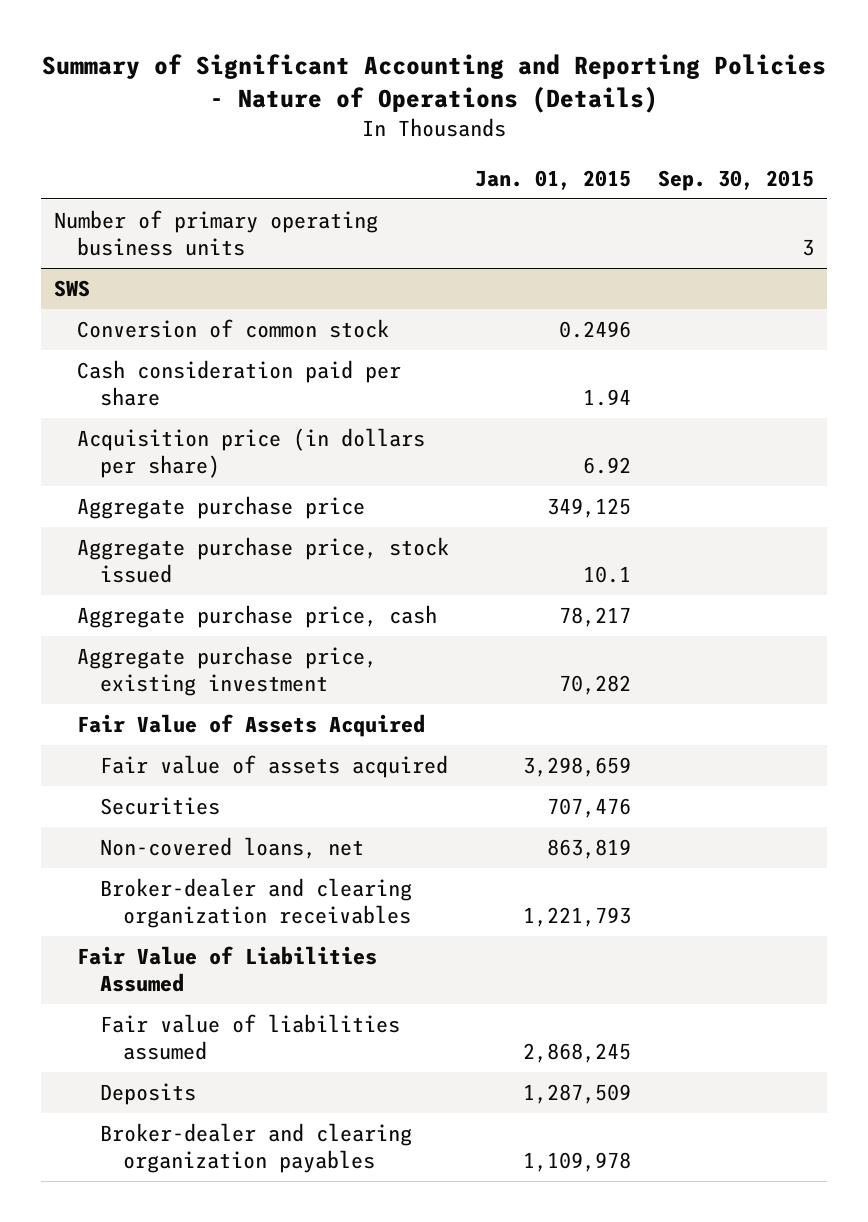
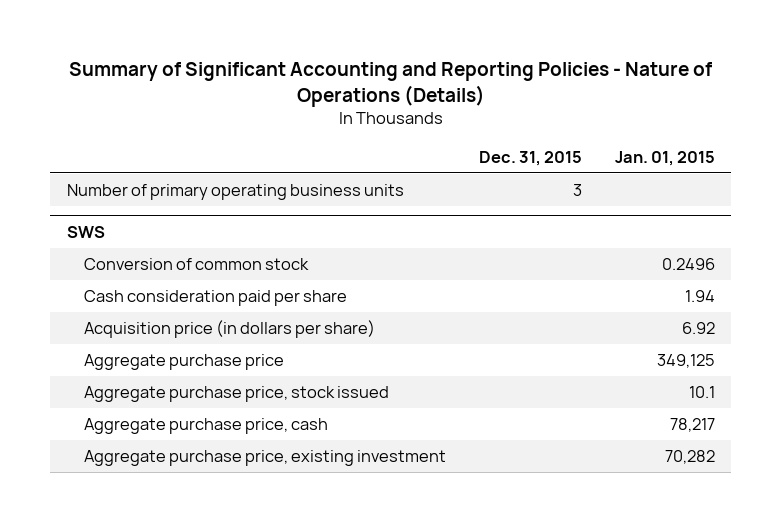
[657,169,814,191] Sep. 30, 2015 -> none
none -> [479,150,583,166] Dec. 31, 2015
[76,714,425,738] Fair Value of Assets Acquired -> none
[99,755,448,779] Fair value of assets acquired -> none
[99,797,220,816] Securities -> none
[99,837,364,860] Non-covered loans, net -> none
[99,878,412,928] Broker-dealer and clearing organization receivables -> none
[76,946,377,992] Fair Value of Liabilities Assumed -> none
[99,1014,400,1060] Fair value of liabilities assumed -> none
[99,1083,196,1106] Deposits -> none
[99,1123,412,1173] Broker-dealer and clearing organization payables -> none

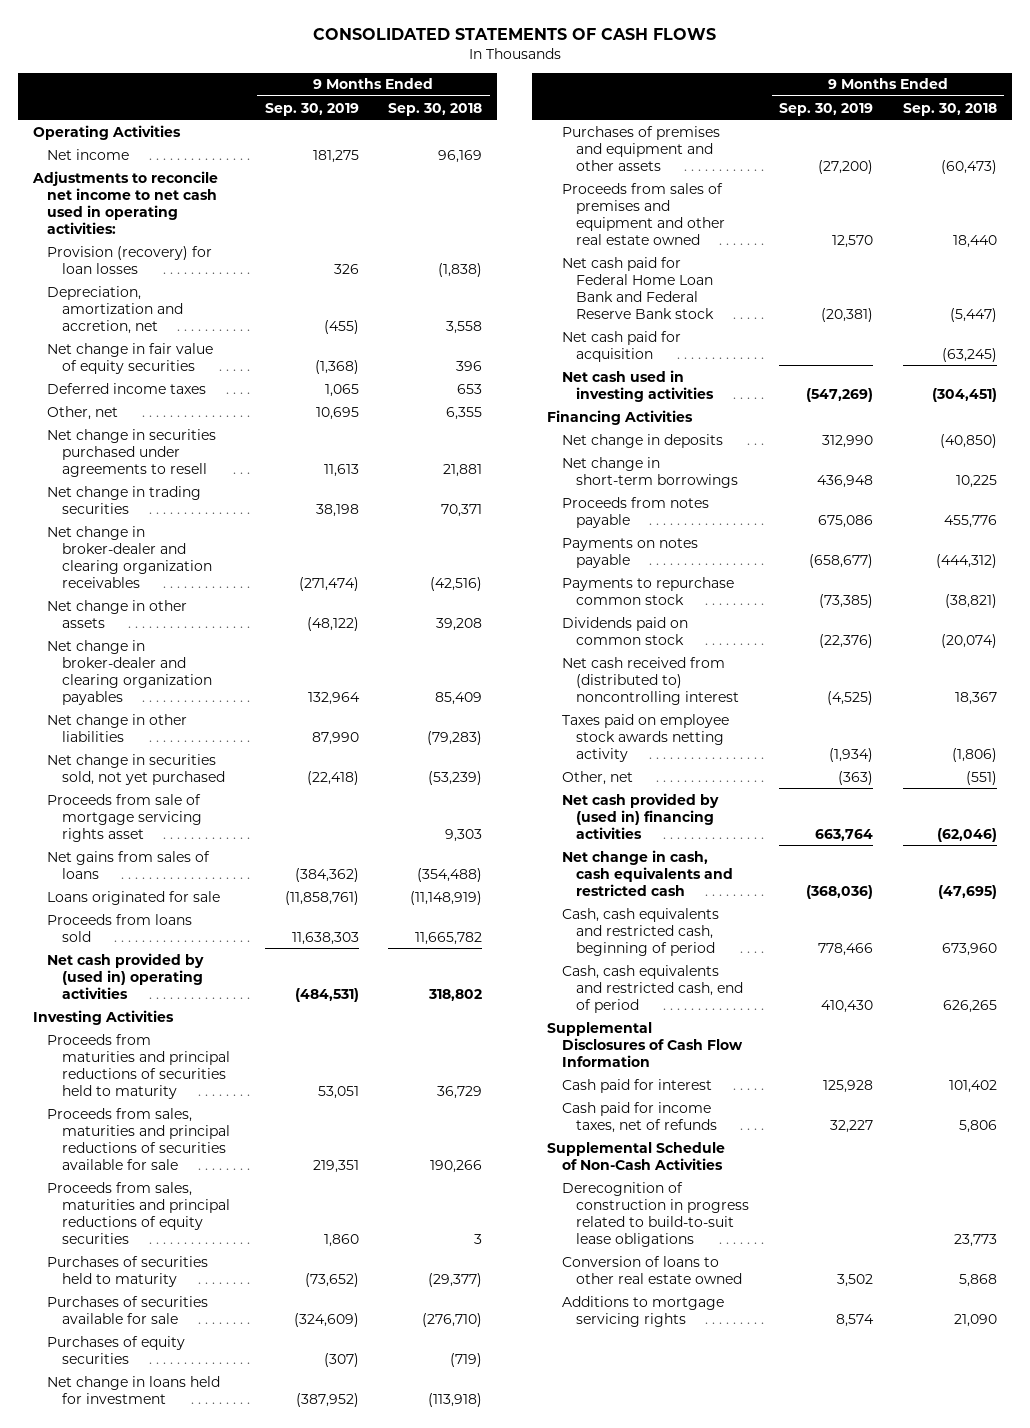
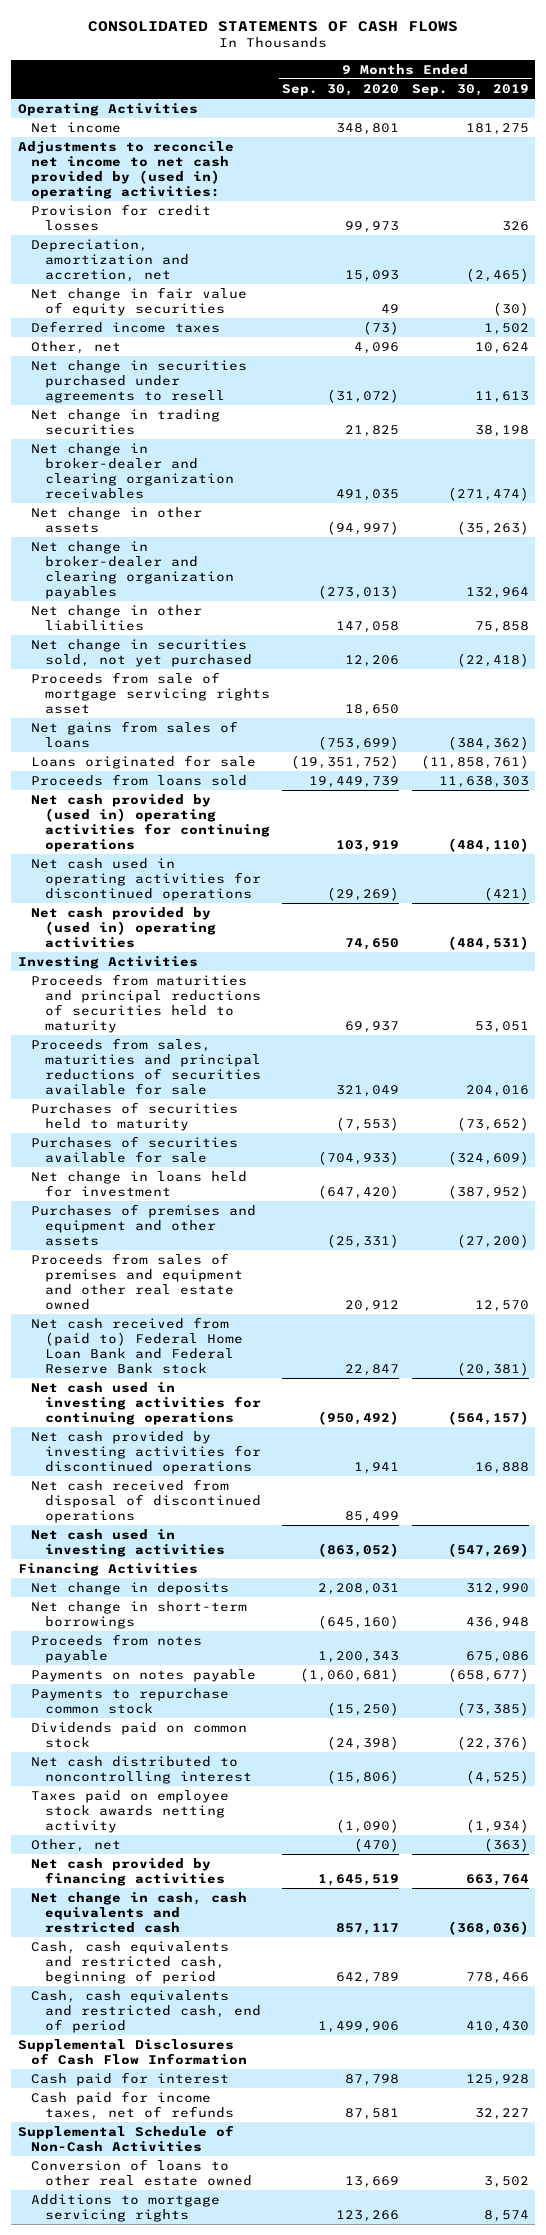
[388,102,483,116] Sep. 30, 2018 -> none
none -> [282,83,400,96] Sep. 30, 2020
[31,170,218,234] Adjustments to reconcile net income to net cash used in operating activities: -> [17,140,234,200] Adjustments to reconcile net income to net cash provided by (used in) operating activities:
[47,245,213,274] Provision (recovery) for loan losses -> [31,203,212,232] Provision for credit losses
[323,319,359,334] (455) -> [465,268,529,283] (2,465)
[314,359,359,374] (1,368) -> [492,302,529,317] (30)
[324,383,359,397] 1,065 -> [483,322,529,335] 1,502
[315,406,359,420] 10,695 -> [474,341,529,354] 10,624
[306,616,359,631] (48,122) -> [456,521,529,536] (35,263)
[311,731,359,745] 87,990 -> [474,621,529,634] 75,858
none -> [31,793,270,853] Net cash provided by (used in) operating activities for continuing operations
none -> [31,857,261,902] Net cash used in operating activities for discontinued operations
[47,1181,230,1244] Proceeds from sales, maturities and principal reductions of equity securities -> none
[312,1159,359,1173] 219,351 -> [465,1085,529,1098] 204,016
[47,1335,186,1364] Purchases of equity securities -> none
[561,330,681,362] Net cash paid for acquisition -> none
[561,256,715,319] Net cash paid for Federal Home Loan Bank and Federal Reserve Bank stock -> [31,1316,243,1375] Net cash received from (paid to) Federal Home Loan Bank and Federal Reserve Bank stock
none -> [31,1381,261,1426] Net cash used in investing activities for continuing operations
none -> [31,1430,261,1475] Net cash provided by investing activities for discontinued operations
none -> [31,1478,261,1524] Net cash received from disposal of discontinued operations
[561,656,740,705] Net cash received from (distributed to) noncontrolling interest -> [31,1755,252,1785] Net cash distributed to noncontrolling interest
[561,792,719,839] Net cash provided by (used in) financing activities -> [31,1857,225,1887] Net cash provided by financing activities
[561,1181,750,1247] Derecognition of construction in progress related to build-to-suit lease obligations -> none

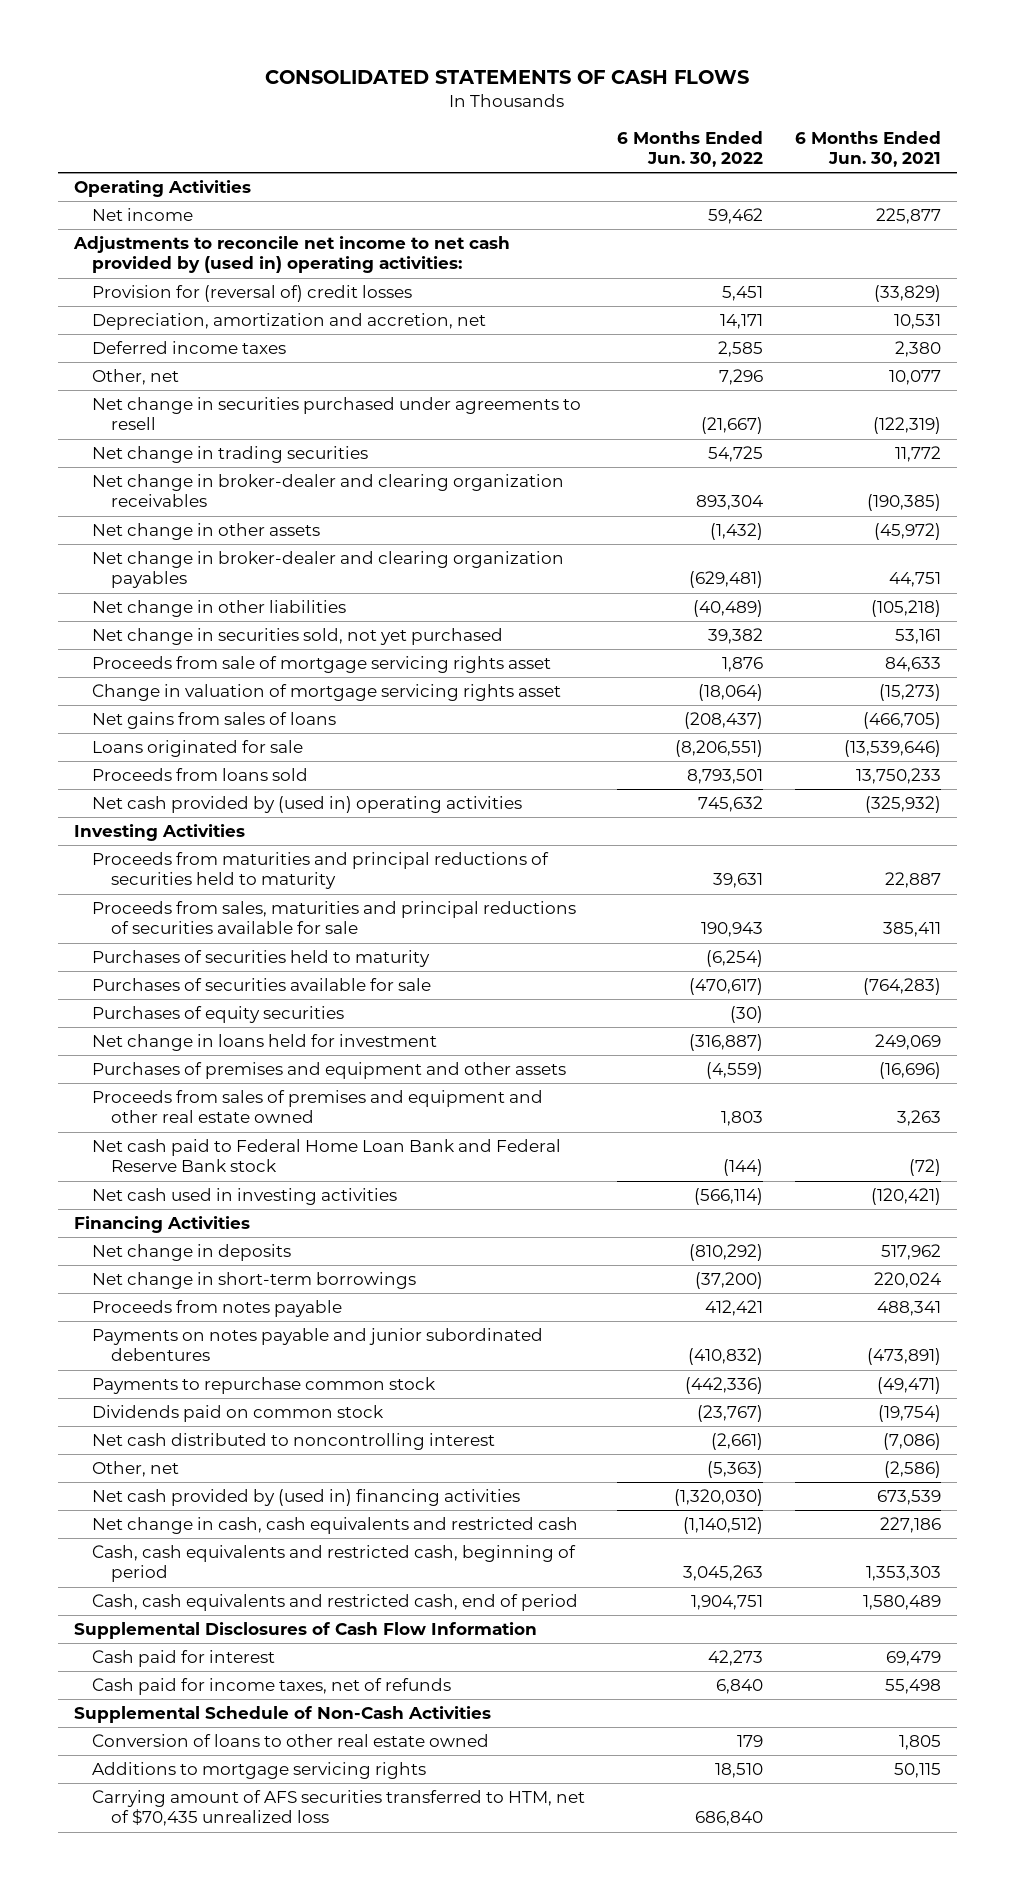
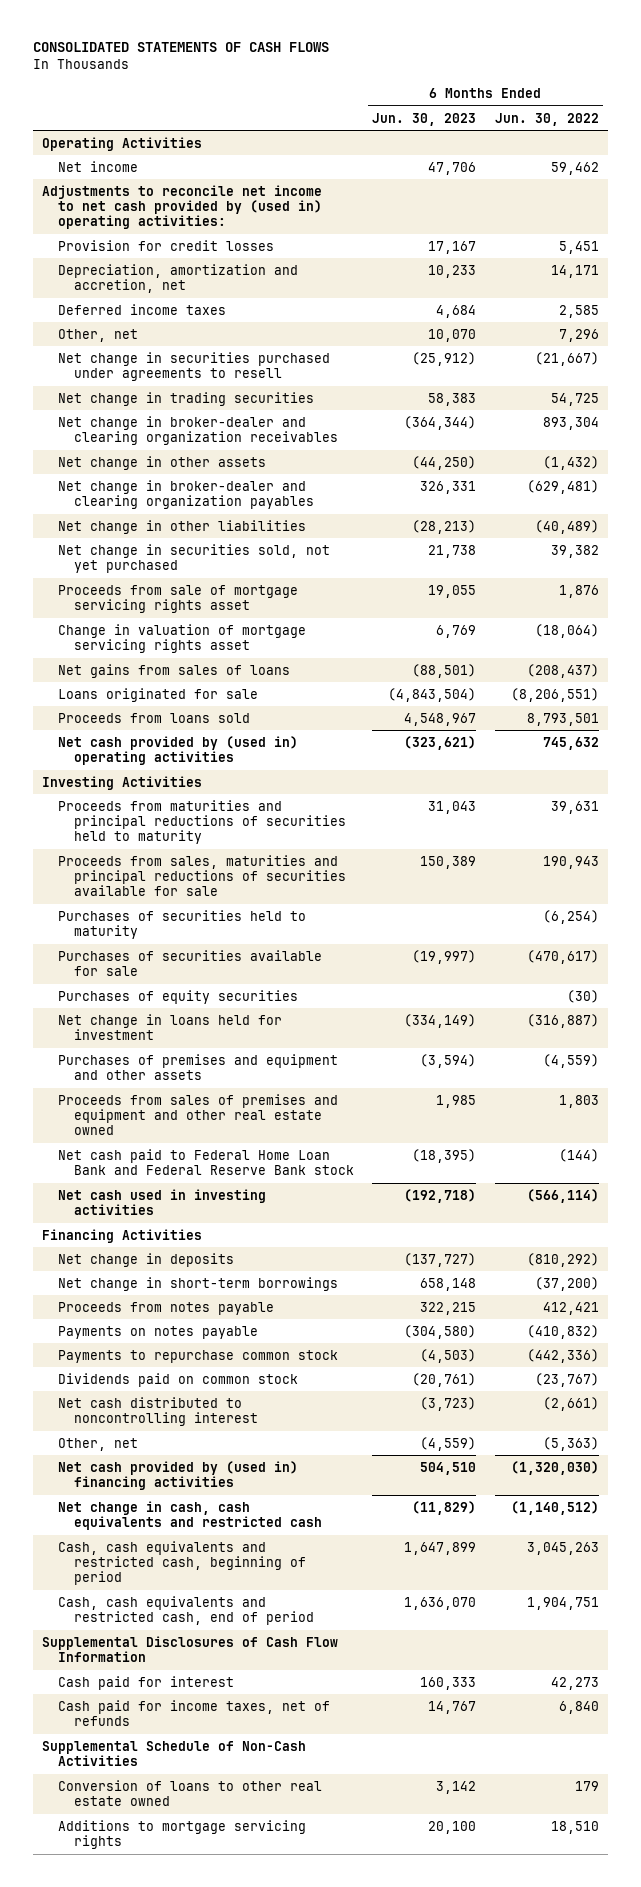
[795,130,942,167] 6 Months Ended Jun. 30, 2021 -> none
none -> [372,112,477,126] Jun. 30, 2023
[92,285,413,303] Provision for (reversal of) credit losses -> [58,239,275,251] Provision for credit losses
[92,1328,544,1362] Payments on notes payable and junior subordinated debentures -> [58,1325,259,1339] Payments on notes payable
[92,1790,586,1827] Carrying amount of AFS securities transferred to HTM, net of $70,435 unrealized loss -> none

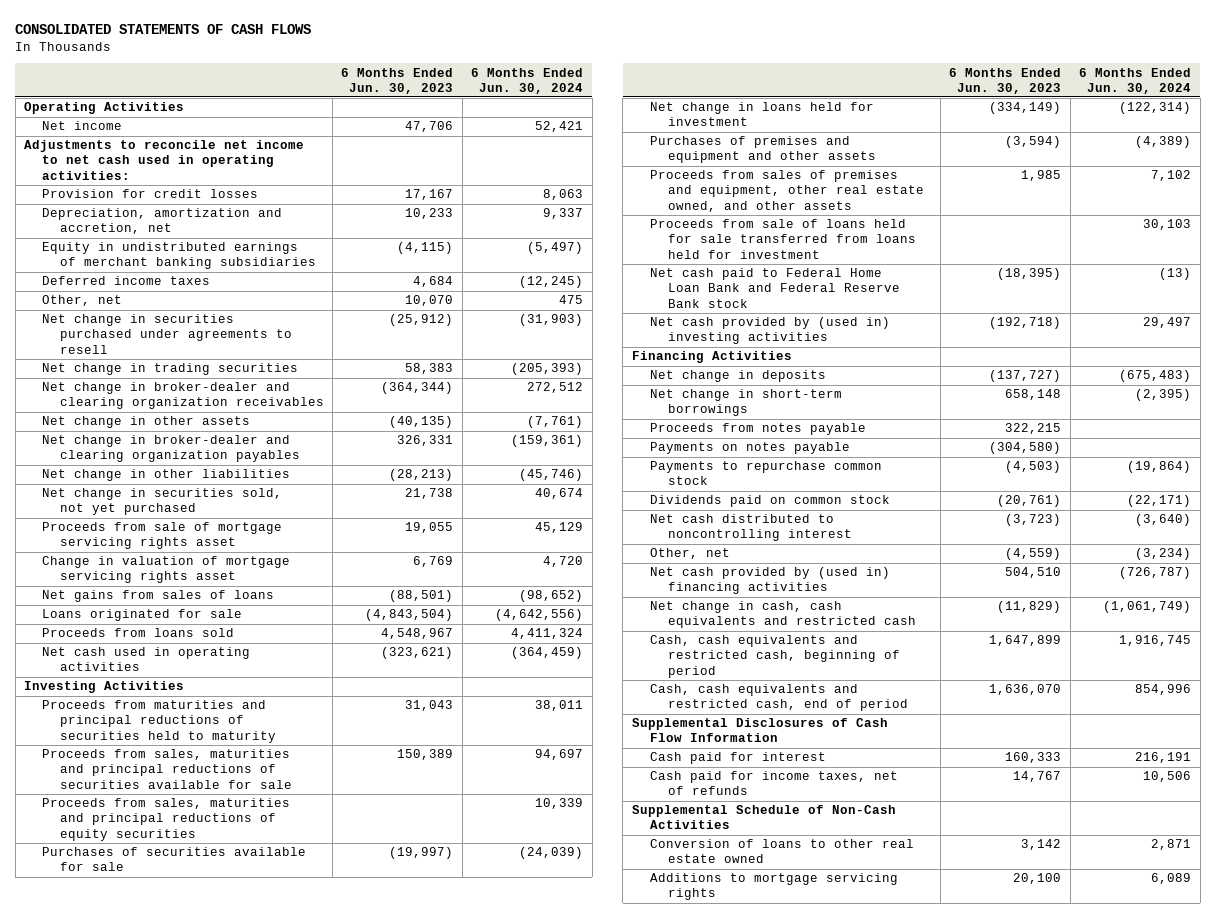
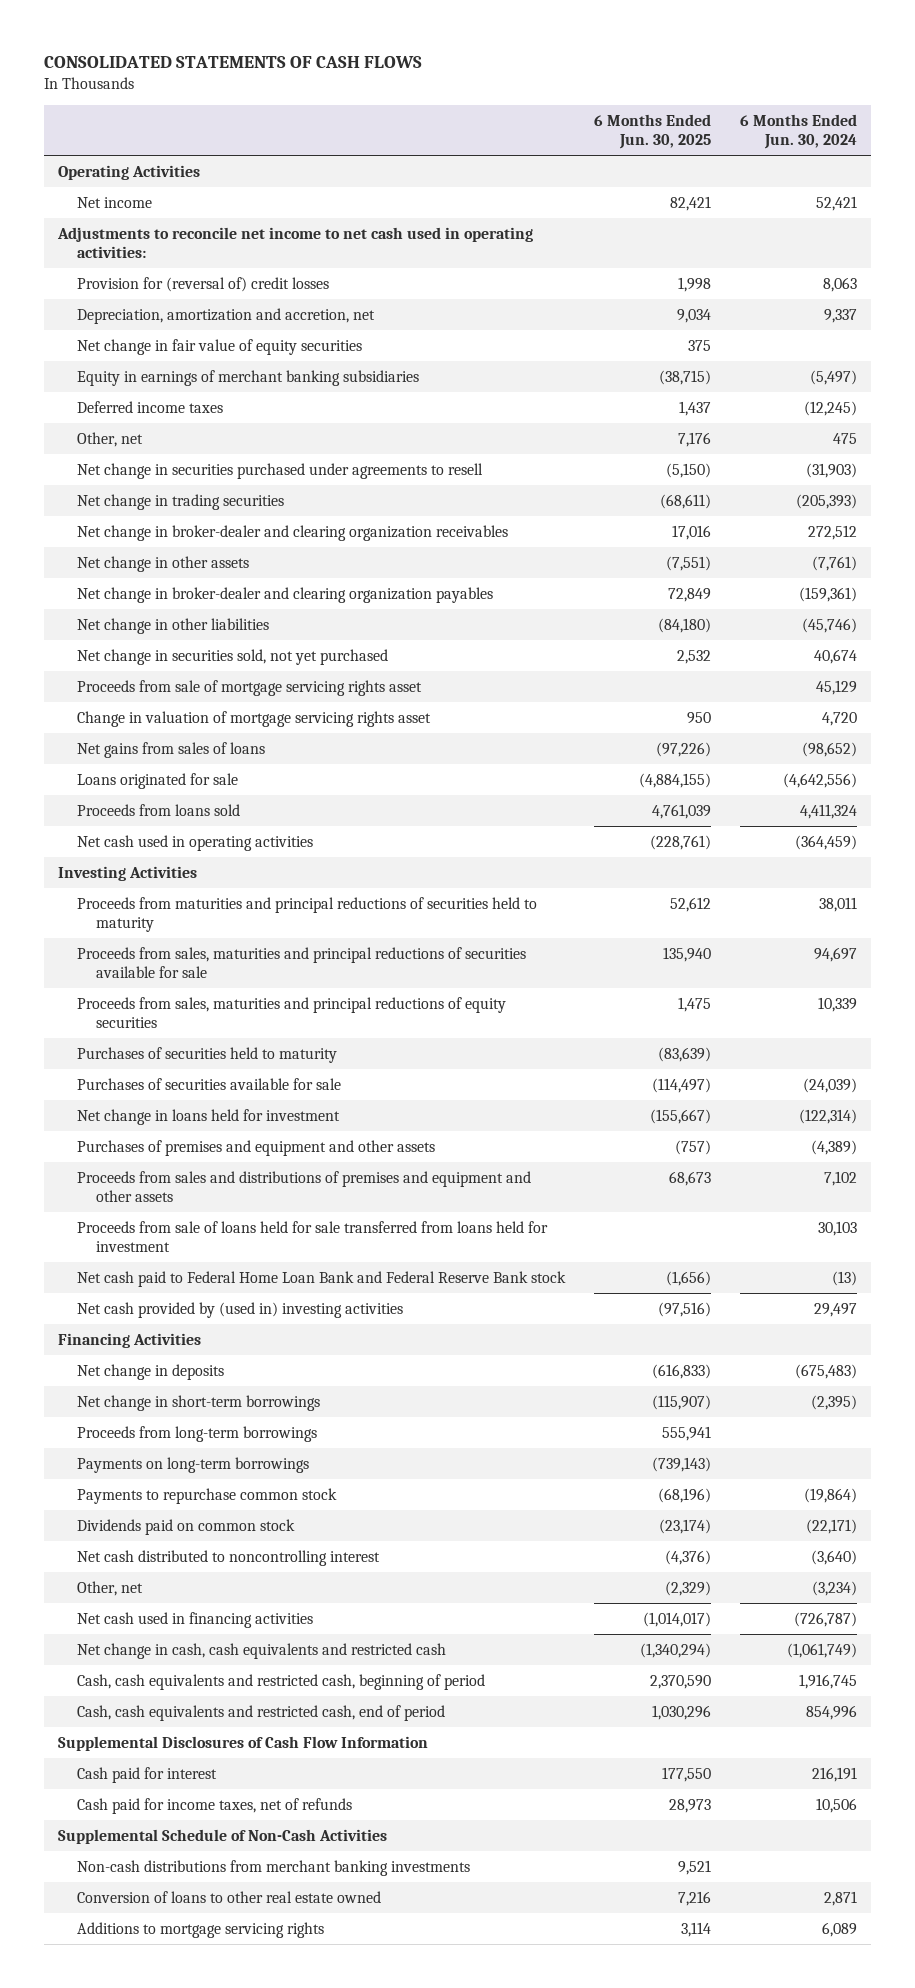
[341,67,454,94] 6 Months Ended Jun. 30, 2023 -> none
none -> [594,114,712,150] 6 Months Ended Jun. 30, 2025
[41,189,258,199] Provision for credit losses -> [77,276,330,292] Provision for (reversal of) credit losses
none -> [77,338,363,355] Net change in fair value of equity securities
[41,242,316,270] Equity in undistributed earnings of merchant banking subsidiaries -> [77,369,420,386] Equity in earnings of merchant banking subsidiaries
none -> [77,1046,338,1063] Purchases of securities held to maturity
[649,170,924,212] Proceeds from sales of premises and equipment, other real estate owned, and other assets -> [77,1170,532,1203] Proceeds from sales and distributions of premises and equipment and other assets
[649,423,866,436] Proceeds from notes payable -> [77,1425,318,1442] Proceeds from long-term borrowings
[649,442,850,455] Payments on notes payable -> [77,1456,310,1473] Payments on long-term borrowings
[649,567,890,595] Net cash provided by (used in) financing activities -> [77,1611,314,1628] Net cash used in financing activities
none -> [77,1859,471,1876] Non-cash distributions from merchant banking investments

